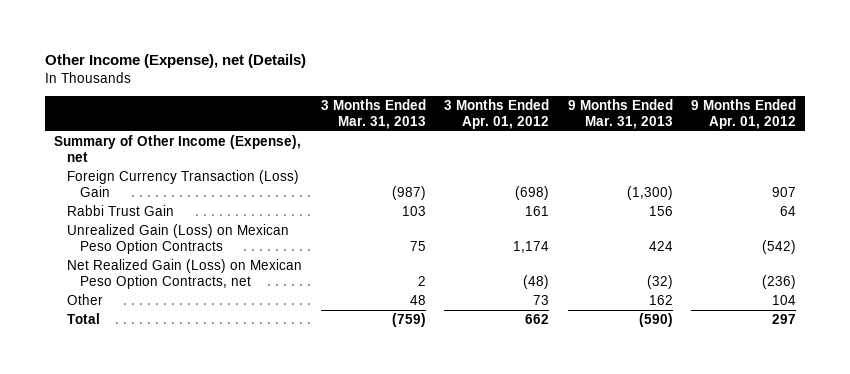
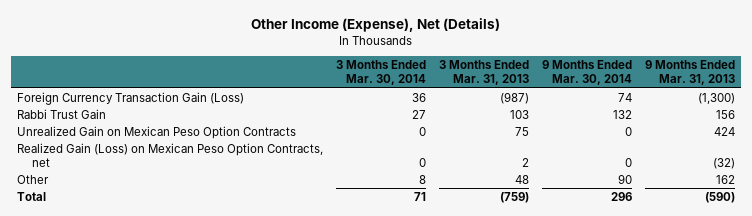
[44,54,306,69] Other Income (Expense), net (Details) -> [250,17,500,32] Other Income (Expense), Net (Details)
[444,99,550,130] 3 Months Ended Apr. 01, 2012 -> none
[691,99,797,130] 9 Months Ended Apr. 01, 2012 -> none
none -> [336,60,427,86] 3 Months Ended Mar. 30, 2014
none -> [541,60,632,86] 9 Months Ended Mar. 30, 2014
[53,135,301,162] Summary of Other Income (Expense), net -> none
[67,170,300,197] Foreign Currency Transaction (Loss) Gain -> [17,91,245,105] Foreign Currency Transaction Gain (Loss)
[67,224,290,254] Unrealized Gain (Loss) on Mexican Peso Option Contracts -> [17,125,297,139] Unrealized Gain on Mexican Peso Option Contracts
[67,259,303,289] Net Realized Gain (Loss) on Mexican Peso Option Contracts, net -> [17,142,324,167] Realized Gain (Loss) on Mexican Peso Option Contracts, net

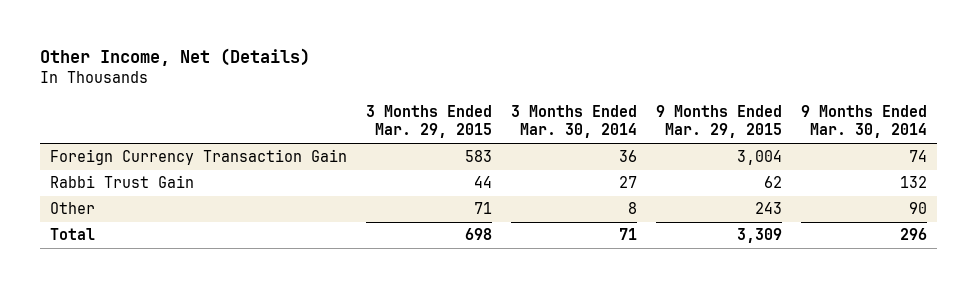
[250,17,500,32] Other Income (Expense), Net (Details) -> [40,48,311,67] Other Income, Net (Details)
[438,60,529,86] 3 Months Ended Mar. 31, 2013 -> none
[644,60,735,86] 9 Months Ended Mar. 31, 2013 -> none
none -> [365,104,492,139] 3 Months Ended Mar. 29, 2015
none -> [656,104,783,139] 9 Months Ended Mar. 29, 2015
[17,91,245,105] Foreign Currency Transaction Gain (Loss) -> [49,149,347,166] Foreign Currency Transaction Gain
[17,125,297,139] Unrealized Gain on Mexican Peso Option Contracts -> none
[17,142,324,167] Realized Gain (Loss) on Mexican Peso Option Contracts, net -> none

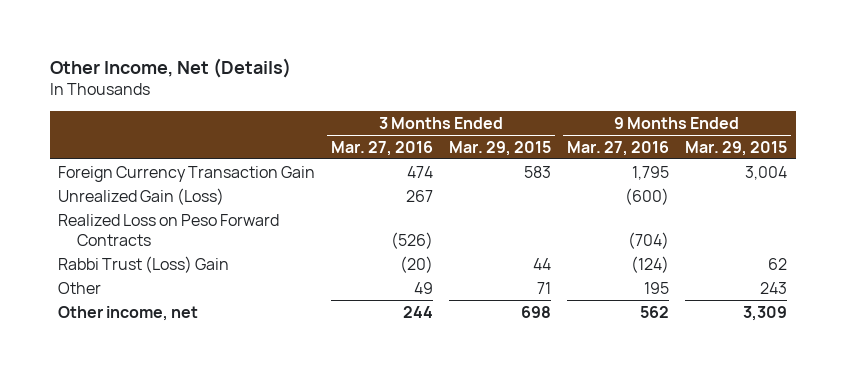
[511,104,638,139] 3 Months Ended Mar. 30, 2014 -> none
[801,104,928,139] 9 Months Ended Mar. 30, 2014 -> none
none -> [330,140,433,156] Mar. 27, 2016
none -> [567,140,670,156] Mar. 27, 2016
none -> [57,187,224,205] Unrealized Gain (Loss)
none -> [57,213,279,246] Realized Loss on Peso Forward Contracts
[49,175,194,189] Rabbi Trust Gain -> [57,255,229,273] Rabbi Trust (Loss) Gain
[49,228,95,241] Total -> [57,305,198,321] Other income, net

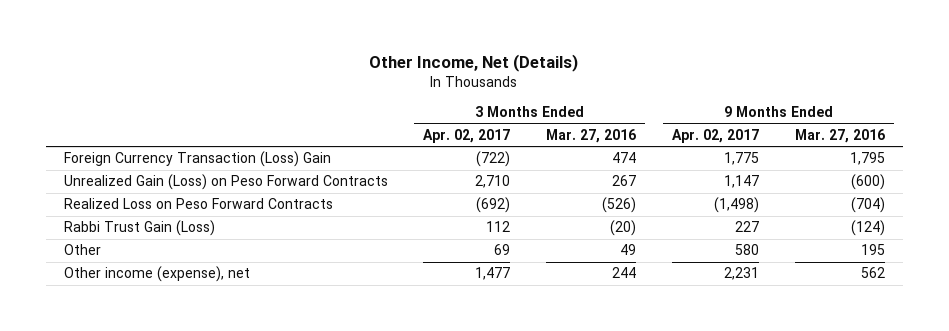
[449,140,552,156] Mar. 29, 2015 -> none
[685,140,788,156] Mar. 29, 2015 -> none
none -> [423,129,511,144] Apr. 02, 2017
none -> [672,129,760,144] Apr. 02, 2017
[57,165,315,182] Foreign Currency Transaction Gain -> [63,151,331,168] Foreign Currency Transaction (Loss) Gain
[57,187,224,205] Unrealized Gain (Loss) -> [63,174,388,191] Unrealized Gain (Loss) on Peso Forward Contracts
[57,255,229,273] Rabbi Trust (Loss) Gain -> [63,220,215,237] Rabbi Trust Gain (Loss)
[57,305,198,321] Other income, net -> [63,266,250,283] Other income (expense), net

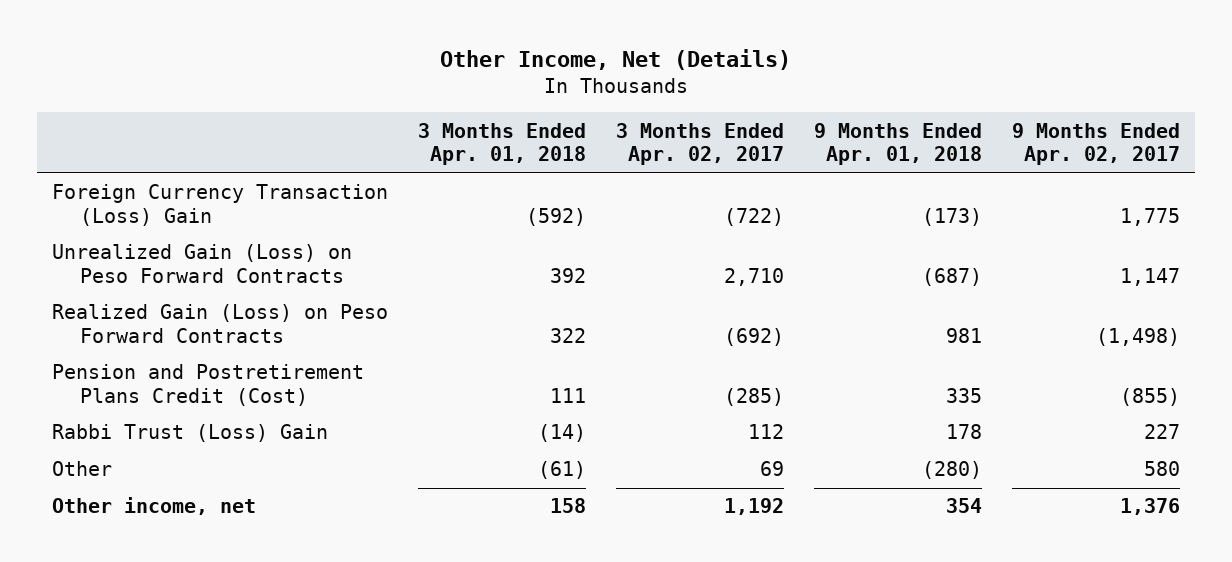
[546,129,637,144] Mar. 27, 2016 -> none
[795,129,886,144] Mar. 27, 2016 -> none
none -> [418,122,587,166] 3 Months Ended Apr. 01, 2018
none -> [814,122,983,166] 9 Months Ended Apr. 01, 2018
[63,198,333,210] Realized Loss on Peso Forward Contracts -> [52,304,389,343] Realized Gain (Loss) on Peso Forward Contracts
none -> [52,364,365,406] Pension and Postretirement Plans Credit (Cost)
[63,220,215,237] Rabbi Trust Gain (Loss) -> [52,424,329,443] Rabbi Trust (Loss) Gain
[63,266,250,283] Other income (expense), net -> [52,497,257,516] Other income, net
[475,267,511,281] 1,477 -> [724,498,785,516] 1,192
[724,267,760,281] 2,231 -> [1120,498,1181,516] 1,376

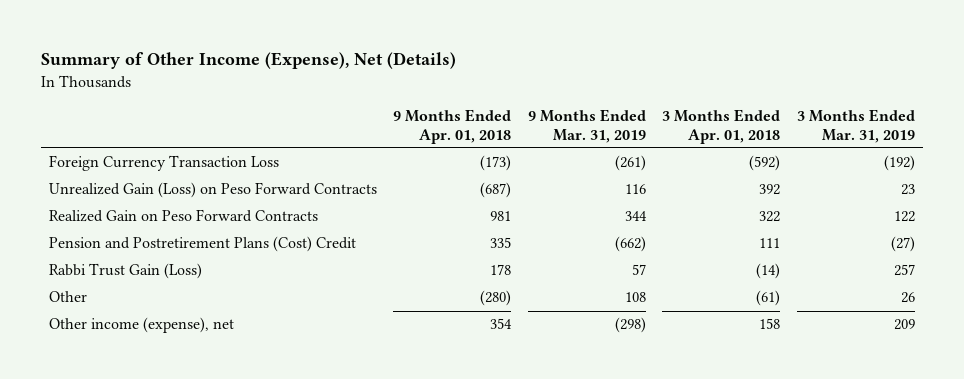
[440,48,792,70] Other Income, Net (Details) -> [40,52,456,70] Summary of Other Income (Expense), Net (Details)
[616,122,785,166] 3 Months Ended Apr. 02, 2017 -> none
[1012,122,1181,166] 9 Months Ended Apr. 02, 2017 -> none
none -> [527,108,646,143] 9 Months Ended Mar. 31, 2019
none -> [796,108,915,143] 3 Months Ended Mar. 31, 2019
[52,184,389,226] Foreign Currency Transaction (Loss) Gain -> [48,155,279,172] Foreign Currency Transaction Loss
[52,304,389,343] Realized Gain (Loss) on Peso Forward Contracts -> [48,209,318,223] Realized Gain on Peso Forward Contracts
[52,364,365,406] Pension and Postretirement Plans Credit (Cost) -> [48,236,356,253] Pension and Postretirement Plans (Cost) Credit
[52,424,329,443] Rabbi Trust (Loss) Gain -> [48,263,202,280] Rabbi Trust Gain (Loss)
[52,497,257,516] Other income, net -> [48,317,234,334] Other income (expense), net

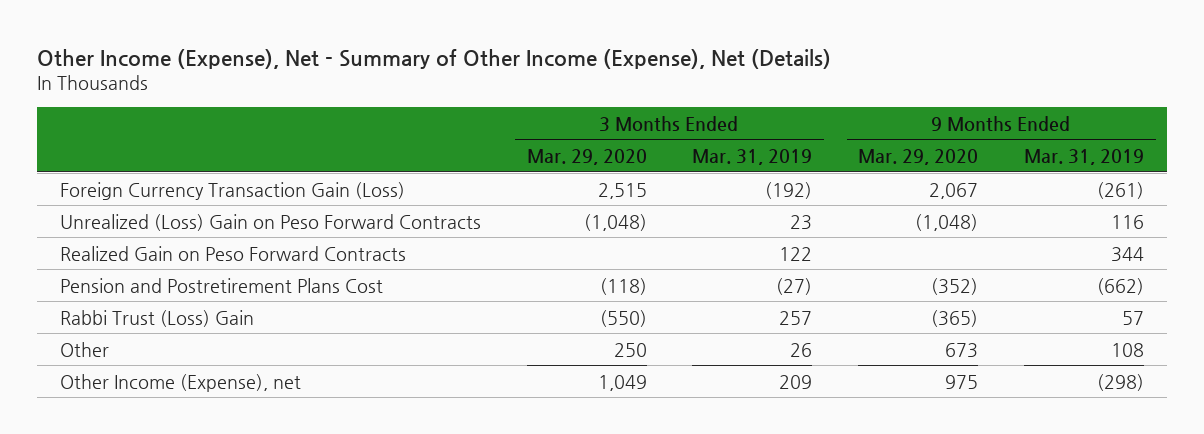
[40,52,456,70] Summary of Other Income (Expense), Net (Details) -> [36,48,831,69] Other Income (Expense), Net - Summary of Other Income (Expense), Net (Details)
[393,108,512,144] 9 Months Ended Apr. 01, 2018 -> none
[662,108,781,144] 3 Months Ended Apr. 01, 2018 -> none
none -> [526,149,647,166] Mar. 29, 2020
none -> [858,149,979,166] Mar. 29, 2020
[48,155,279,172] Foreign Currency Transaction Loss -> [59,181,405,200] Foreign Currency Transaction Gain (Loss)
[48,182,377,199] Unrealized Gain (Loss) on Peso Forward Contracts -> [59,213,481,231] Unrealized (Loss) Gain on Peso Forward Contracts
[48,236,356,253] Pension and Postretirement Plans (Cost) Credit -> [59,277,383,293] Pension and Postretirement Plans Cost
[48,263,202,280] Rabbi Trust Gain (Loss) -> [59,309,254,327] Rabbi Trust (Loss) Gain
[48,317,234,334] Other income (expense), net -> [59,373,301,392] Other Income (Expense), net

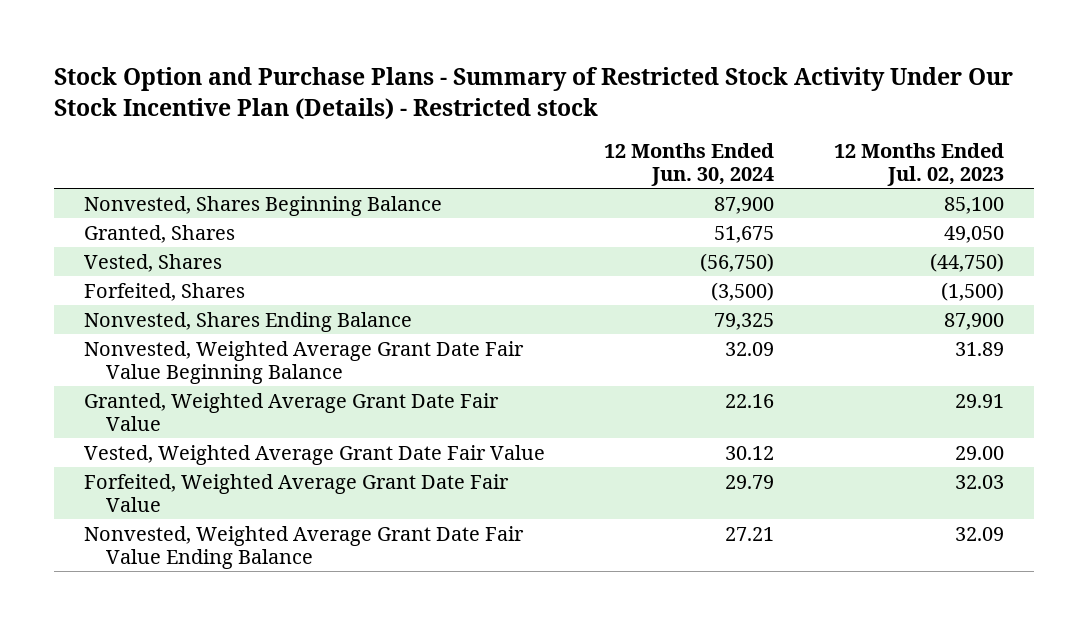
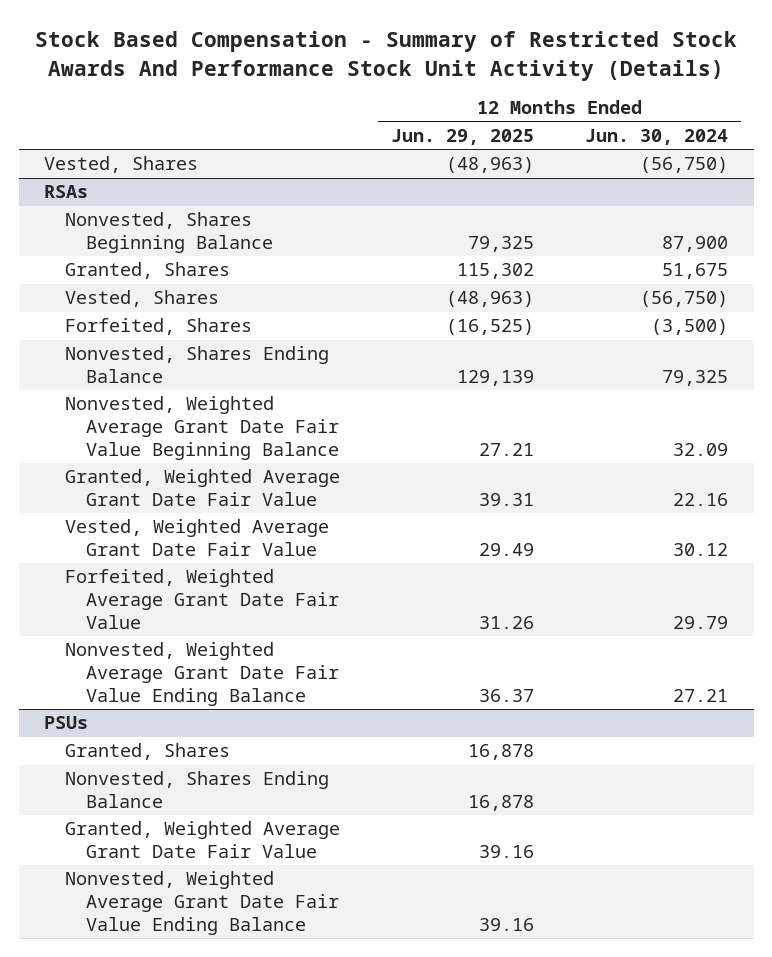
[54,67,1014,120] Stock Option and Purchase Plans - Summary of Restricted Stock Activity Under Our Stock Incentive Plan (Details) - Restricted stock -> [35,31,738,81] Stock Based Compensation - Summary of Restricted Stock Awards And Performance Stock Unit Activity (Details)
[833,142,1004,186] 12 Months Ended Jul. 02, 2023 -> none
none -> [391,128,535,145] Jun. 29, 2025
none -> [44,156,199,174] Vested, Shares
none -> [44,185,89,199] RSAs
none -> [44,716,89,730] PSUs
none -> [65,743,231,761] Granted, Shares
none -> [65,771,330,809] Nonvested, Shares Ending Balance
none -> [65,821,341,859] Granted, Weighted Average Grant Date Fair Value
none -> [65,871,339,935] Nonvested, Weighted Average Grant Date Fair Value Ending Balance

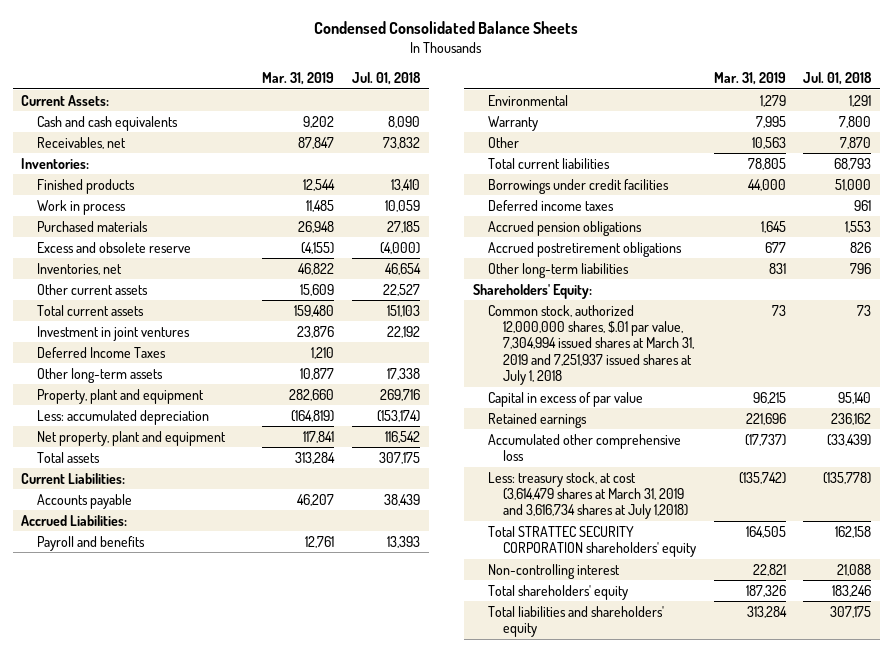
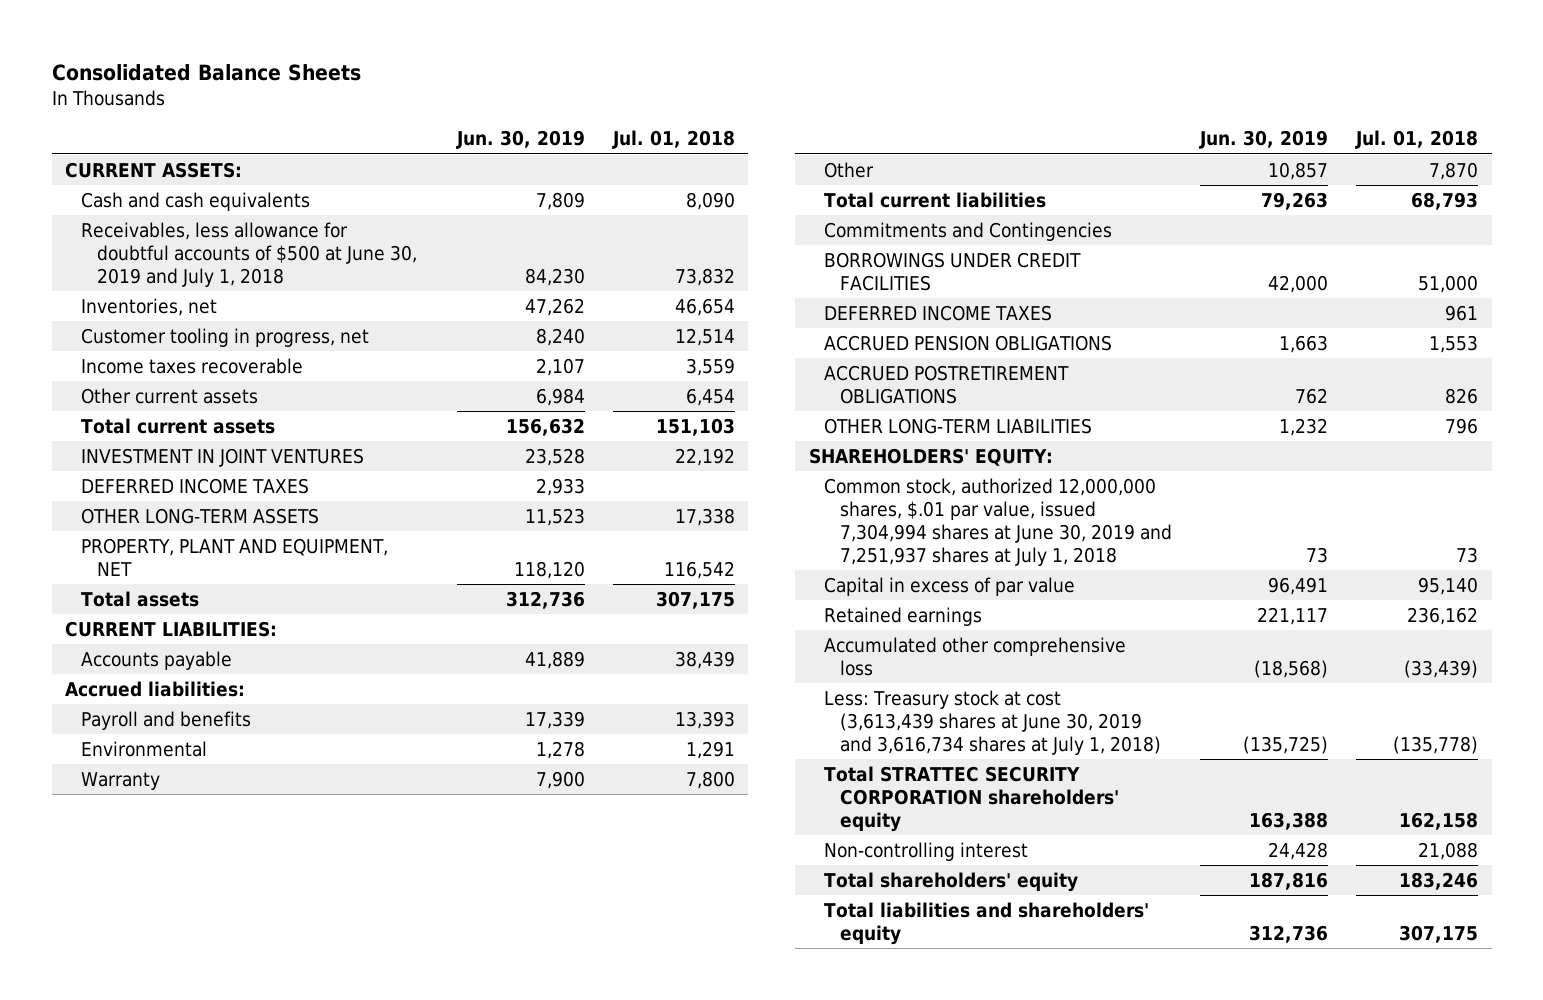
[314,21,579,35] Condensed Consolidated Balance Sheets -> [51,64,361,82] Consolidated Balance Sheets
[262,72,335,86] Mar. 31, 2019 -> none
none -> [455,130,585,150] Jun. 30, 2019
[21,94,110,106] Current Assets: -> [65,161,243,178] CURRENT ASSETS:
[21,157,90,169] Inventories: -> none
[36,178,135,194] Finished products -> none
[36,199,126,215] Work in process -> none
[36,220,148,232] Purchased materials -> none
[36,241,191,253] Excess and obsolete reserve -> none
[36,136,126,149] Receivables, net -> [81,221,418,287] Receivables, less allowance for doubtful accounts of $500 at June 30, 2019 and July 1, 2018
none -> [81,327,370,347] Customer tooling in progress, net
none -> [81,357,304,374] Income taxes recoverable
[383,283,421,296] 22,527 -> [685,387,735,406] 6,454
[36,388,204,404] Property, plant and equipment -> none
[36,409,209,425] Less: accumulated depreciation -> none
[36,325,190,341] Investment in joint ventures -> [81,447,365,467] INVESTMENT IN JOINT VENTURES
[36,346,166,358] Deferred Income Taxes -> [81,477,310,494] DEFERRED INCOME TAXES
[36,367,163,383] Other long-term assets -> [81,507,320,524] OTHER LONG-TERM ASSETS
[36,430,226,446] Net property, plant and equipment -> [81,537,389,576] PROPERTY, PLANT AND EQUIPMENT, NET
[21,472,126,484] Current Liabilities: -> [65,620,278,637] CURRENT LIABILITIES:
[21,514,128,526] Accrued Liabilities: -> [65,680,246,697] Accrued liabilities:
none -> [824,221,1113,241] Commitments and Contingencies
[487,178,669,194] Borrowings under credit facilities -> [824,251,1082,291] BORROWINGS UNDER CREDIT FACILITIES
[487,199,614,211] Deferred income taxes -> [824,304,1053,321] DEFERRED INCOME TAXES
[487,220,642,236] Accrued pension obligations -> [824,334,1113,351] ACCRUED PENSION OBLIGATIONS
[487,241,682,257] Accrued postretirement obligations -> [824,364,1070,404] ACCRUED POSTRETIREMENT OBLIGATIONS
[487,262,629,278] Other long-term liabilities -> [824,417,1093,434] OTHER LONG-TERM LIABILITIES
[472,283,592,299] Shareholders' Equity: -> [808,447,1053,466] SHAREHOLDERS' EQUITY:
[487,304,695,386] Common stock, authorized 12,000,000 shares, $.01 par value, 7,304,994 issued shares at March 31, 2019 and 7,251,937 issued shares at July 1, 2018 -> [824,477,1173,566] Common stock, authorized 12,000,000 shares, $.01 par value, issued 7,304,994 shares at June 30, 2019 and 7,251,937 shares at July 1, 2018
[487,471,689,520] Less: treasury stock, at cost (3,614,479 shares at March 31, 2019 and 3,616,734 shares at July 1,2018) -> [824,689,1162,755] Less: Treasury stock at cost (3,613,439 shares at June 30, 2019 and 3,616,734 shares at July 1, 2018)

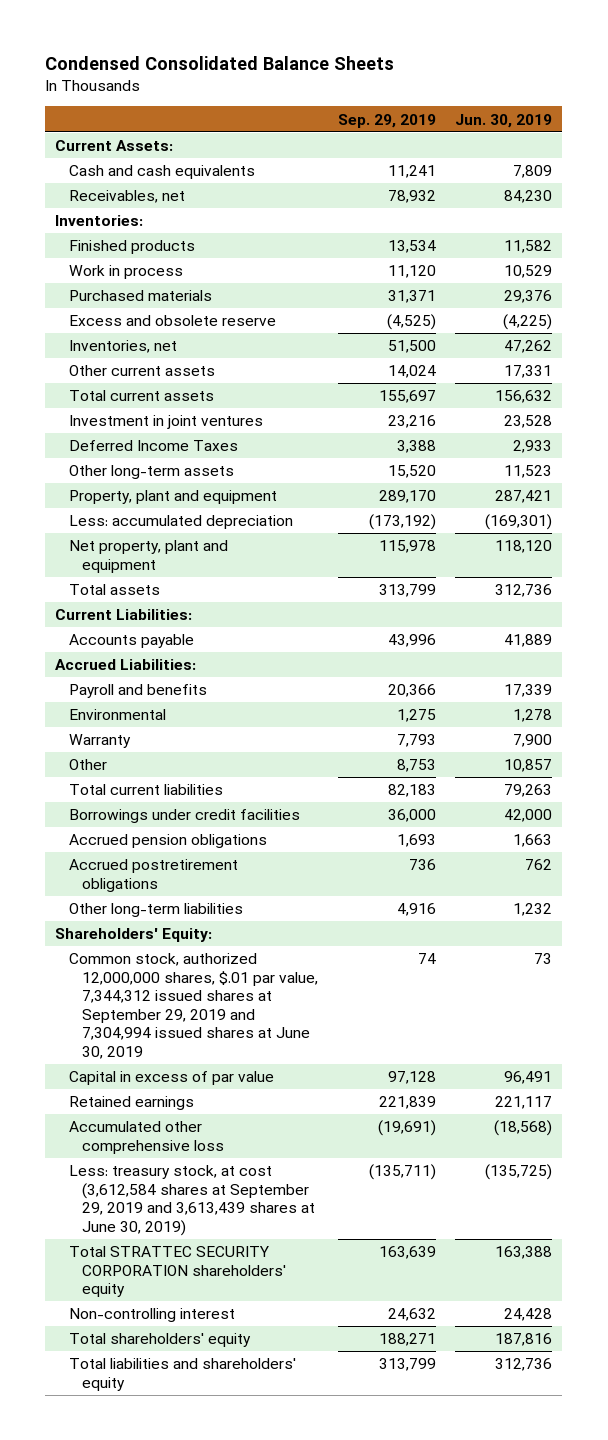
[51,64,361,82] Consolidated Balance Sheets -> [45,55,395,70] Condensed Consolidated Balance Sheets
[611,130,735,150] Jul. 01, 2018 -> none
none -> [337,113,436,128] Sep. 29, 2019
[65,161,243,178] CURRENT ASSETS: -> [55,140,174,152] Current Assets:
[81,221,418,287] Receivables, less allowance for doubtful accounts of $500 at June 30, 2019 and July 1, 2018 -> [68,190,185,204] Receivables, net
none -> [55,215,144,227] Inventories:
none -> [68,240,195,255] Finished products
none -> [68,265,183,280] Work in process
none -> [68,290,212,302] Purchased materials
none -> [68,315,276,327] Excess and obsolete reserve
[81,327,370,347] Customer tooling in progress, net -> none
[81,357,304,374] Income taxes recoverable -> none
[535,387,585,406] 6,984 -> [504,365,553,379] 17,331
[81,447,365,467] INVESTMENT IN JOINT VENTURES -> [68,415,263,430] Investment in joint ventures
[81,477,310,494] DEFERRED INCOME TAXES -> [68,440,238,452] Deferred Income Taxes
[81,507,320,524] OTHER LONG-TERM ASSETS -> [68,465,234,480] Other long-term assets
none -> [68,490,277,505] Property, plant and equipment
none -> [68,515,293,530] Less: accumulated depreciation
[81,537,389,576] PROPERTY, PLANT AND EQUIPMENT, NET -> [68,540,228,573] Net property, plant and equipment
[65,620,278,637] CURRENT LIABILITIES: -> [55,609,193,621] Current Liabilities:
[65,680,246,697] Accrued liabilities: -> [55,659,197,671] Accrued Liabilities:
[824,221,1113,241] Commitments and Contingencies -> none
[824,304,1053,321] DEFERRED INCOME TAXES -> none
[824,251,1082,291] BORROWINGS UNDER CREDIT FACILITIES -> [68,809,300,824] Borrowings under credit facilities
[824,334,1113,351] ACCRUED PENSION OBLIGATIONS -> [68,834,267,849] Accrued pension obligations
[824,364,1070,404] ACCRUED POSTRETIREMENT OBLIGATIONS -> [68,859,238,892] Accrued postretirement obligations
[824,417,1093,434] OTHER LONG-TERM LIABILITIES -> [68,903,243,918] Other long-term liabilities
[808,447,1053,466] SHAREHOLDERS' EQUITY: -> [55,928,213,943] Shareholders' Equity:
[824,477,1173,566] Common stock, authorized 12,000,000 shares, $.01 par value, issued 7,304,994 shares at June 30, 2019 and 7,251,937 shares at July 1, 2018 -> [68,953,318,1059] Common stock, authorized 12,000,000 shares, $.01 par value, 7,344,312 issued shares at September 29, 2019 and 7,304,994 issued shares at June 30, 2019
[824,689,1162,755] Less: Treasury stock at cost (3,613,439 shares at June 30, 2019 and 3,616,734 shares at July 1, 2018) -> [68,1165,315,1236] Less: treasury stock, at cost (3,612,584 shares at September 29, 2019 and 3,613,439 shares at June 30, 2019)

